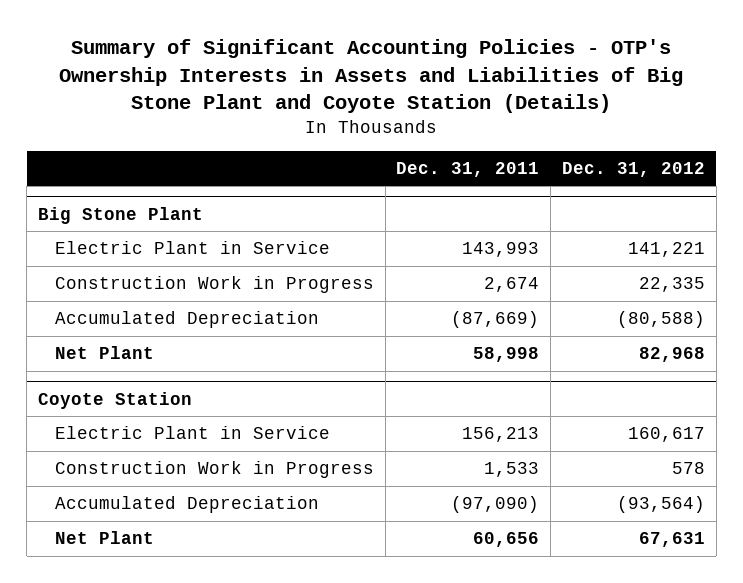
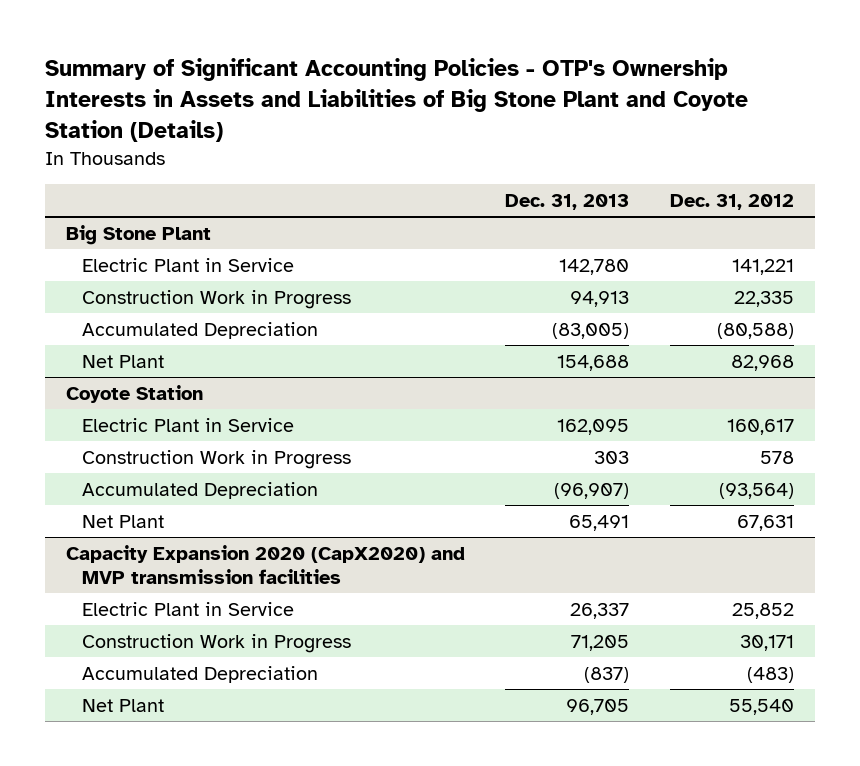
[396,161,540,177] Dec. 31, 2011 -> none
none -> [505,194,630,211] Dec. 31, 2013
none -> [65,544,465,585] Capacity Expansion 2020 (CapX2020) and MVP transmission facilities
none -> [81,601,294,616] Electric Plant in Service
none -> [81,633,351,653] Construction Work in Progress
none -> [81,665,318,683] Accumulated Depreciation
none -> [81,698,164,712] Net Plant

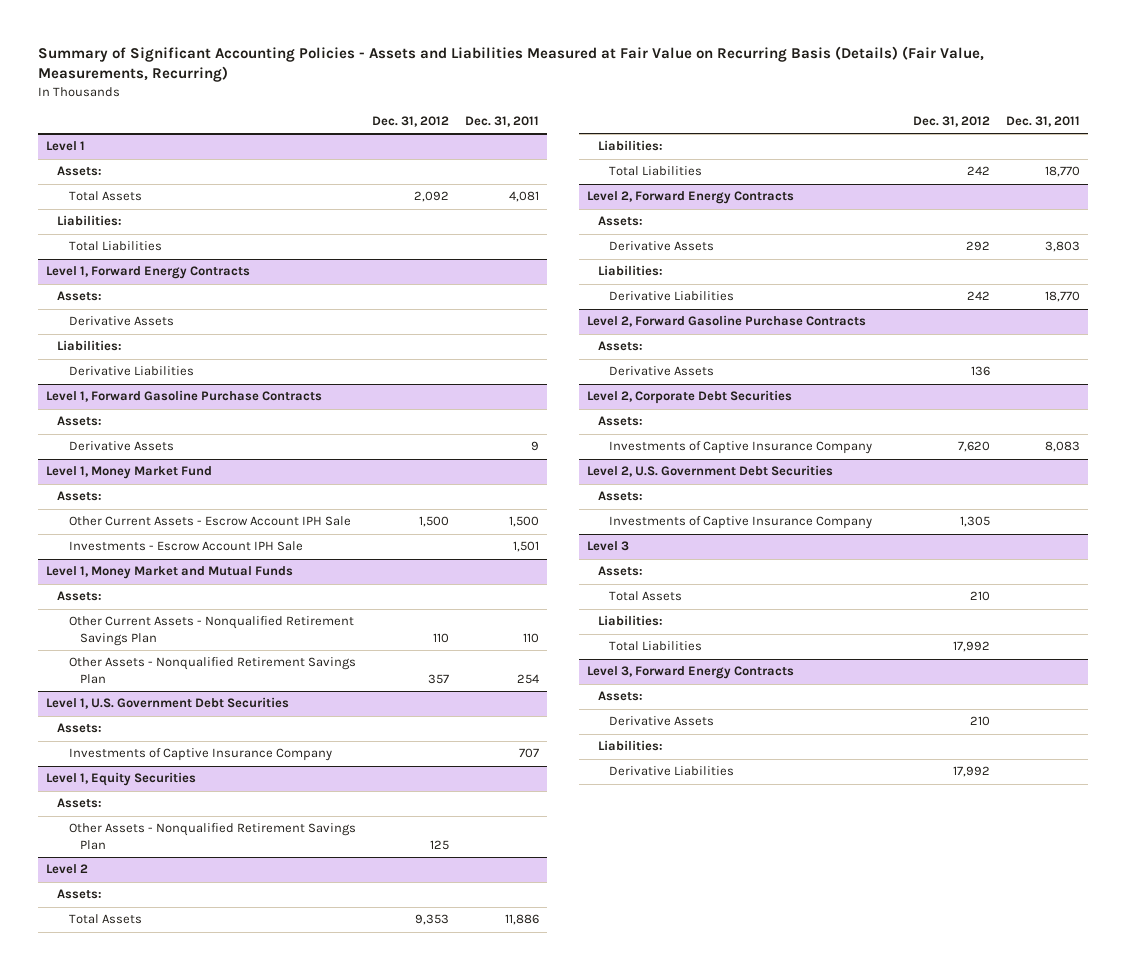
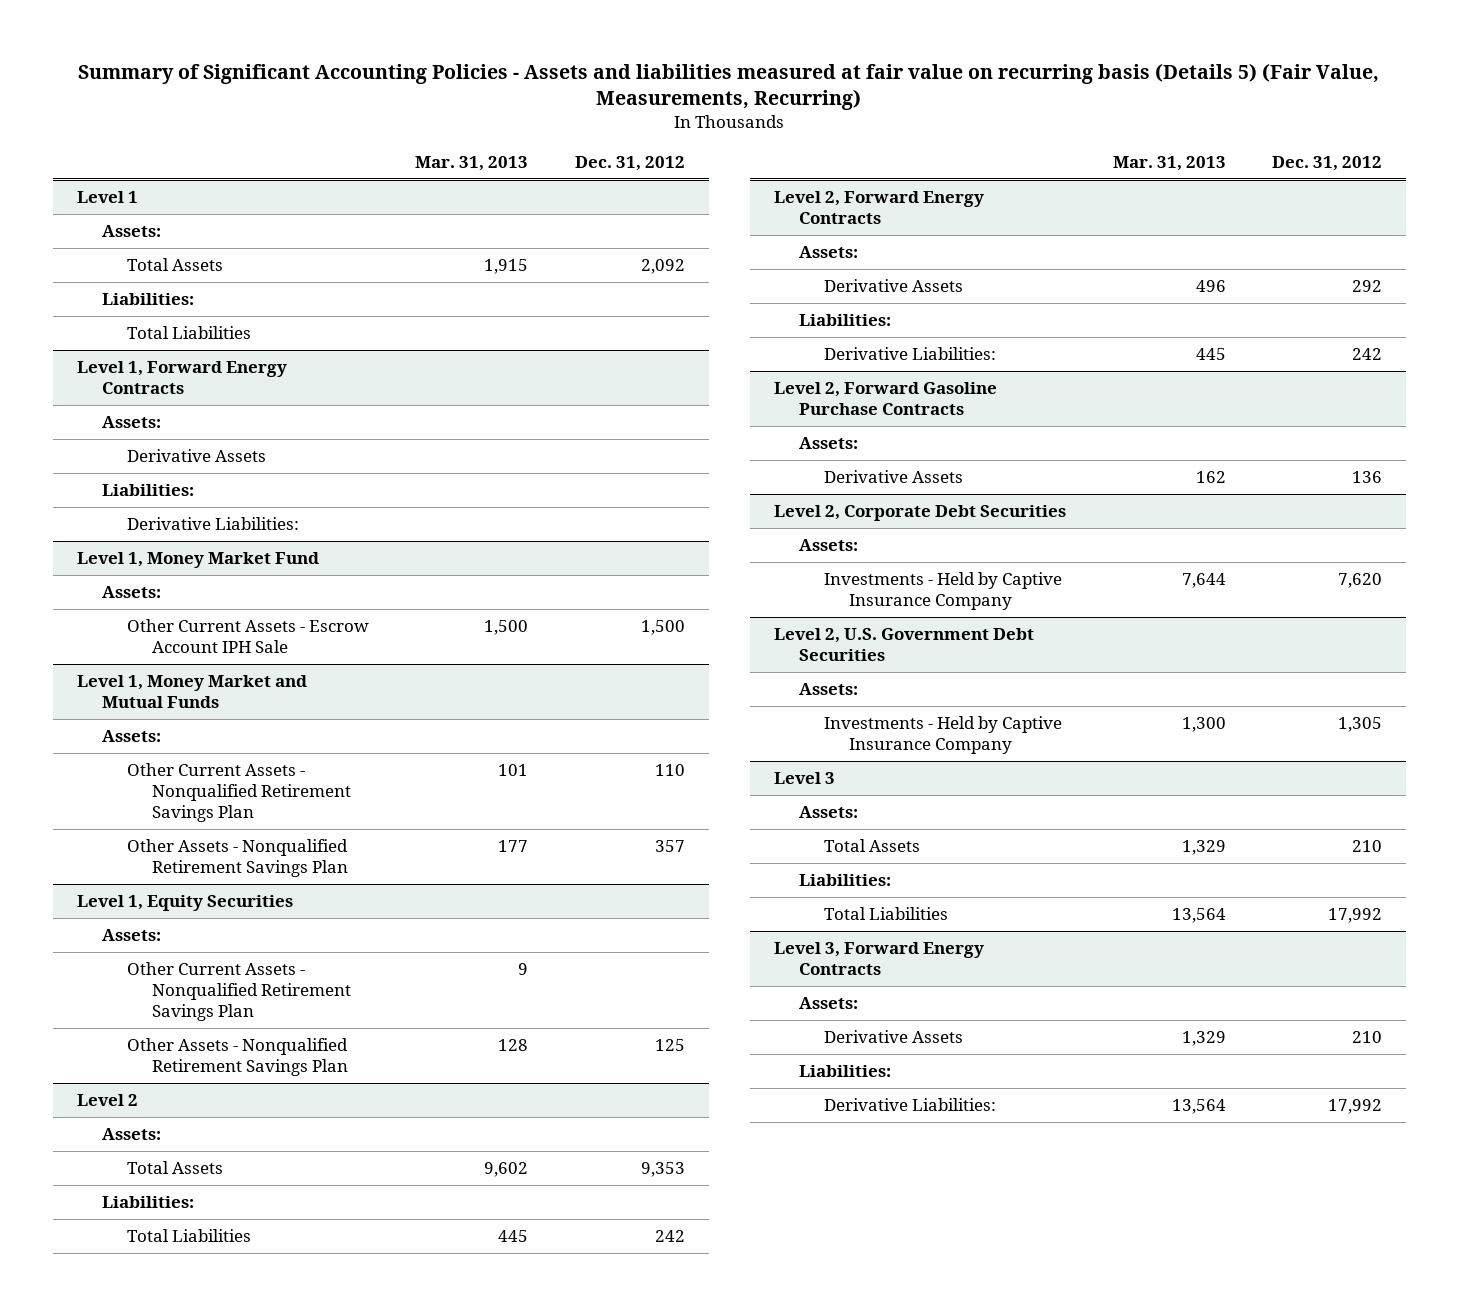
[38,46,985,83] Summary of Significant Accounting Policies - Assets and Liabilities Measured at Fair Value on Recurring Basis (Details) (Fair Value, Measurements, Recurring) -> [78,63,1380,111] Summary of Significant Accounting Policies - Assets and liabilities measured at fair value on recurring basis (Details 5) (Fair Value, Measurements, Recurring)
[464,115,539,127] Dec. 31, 2011 -> none
none -> [415,155,529,171] Mar. 31, 2013
[46,390,323,403] Level 1, Forward Gasoline Purchase Contracts -> none
[57,416,103,427] Assets: -> none
[68,441,174,452] Derivative Assets -> none
[68,366,194,377] Derivative Liabilities -> [126,517,299,531] Derivative Liabilities:
[68,541,303,552] Investments - Escrow Account IPH Sale -> none
[46,697,290,710] Level 1, U.S. Government Debt Securities -> none
[57,723,103,734] Assets: -> none
[68,748,332,762] Investments of Captive Insurance Company -> none
none -> [126,962,351,1022] Other Current Assets - Nonqualified Retirement Savings Plan
[609,291,735,302] Derivative Liabilities -> [823,347,996,361] Derivative Liabilities:
[609,441,873,455] Investments of Captive Insurance Company -> [823,572,1062,611] Investments - Held by Captive Insurance Company
[609,516,873,530] Investments of Captive Insurance Company -> [823,716,1062,755] Investments - Held by Captive Insurance Company
[609,766,735,777] Derivative Liabilities -> [823,1098,996,1112] Derivative Liabilities:

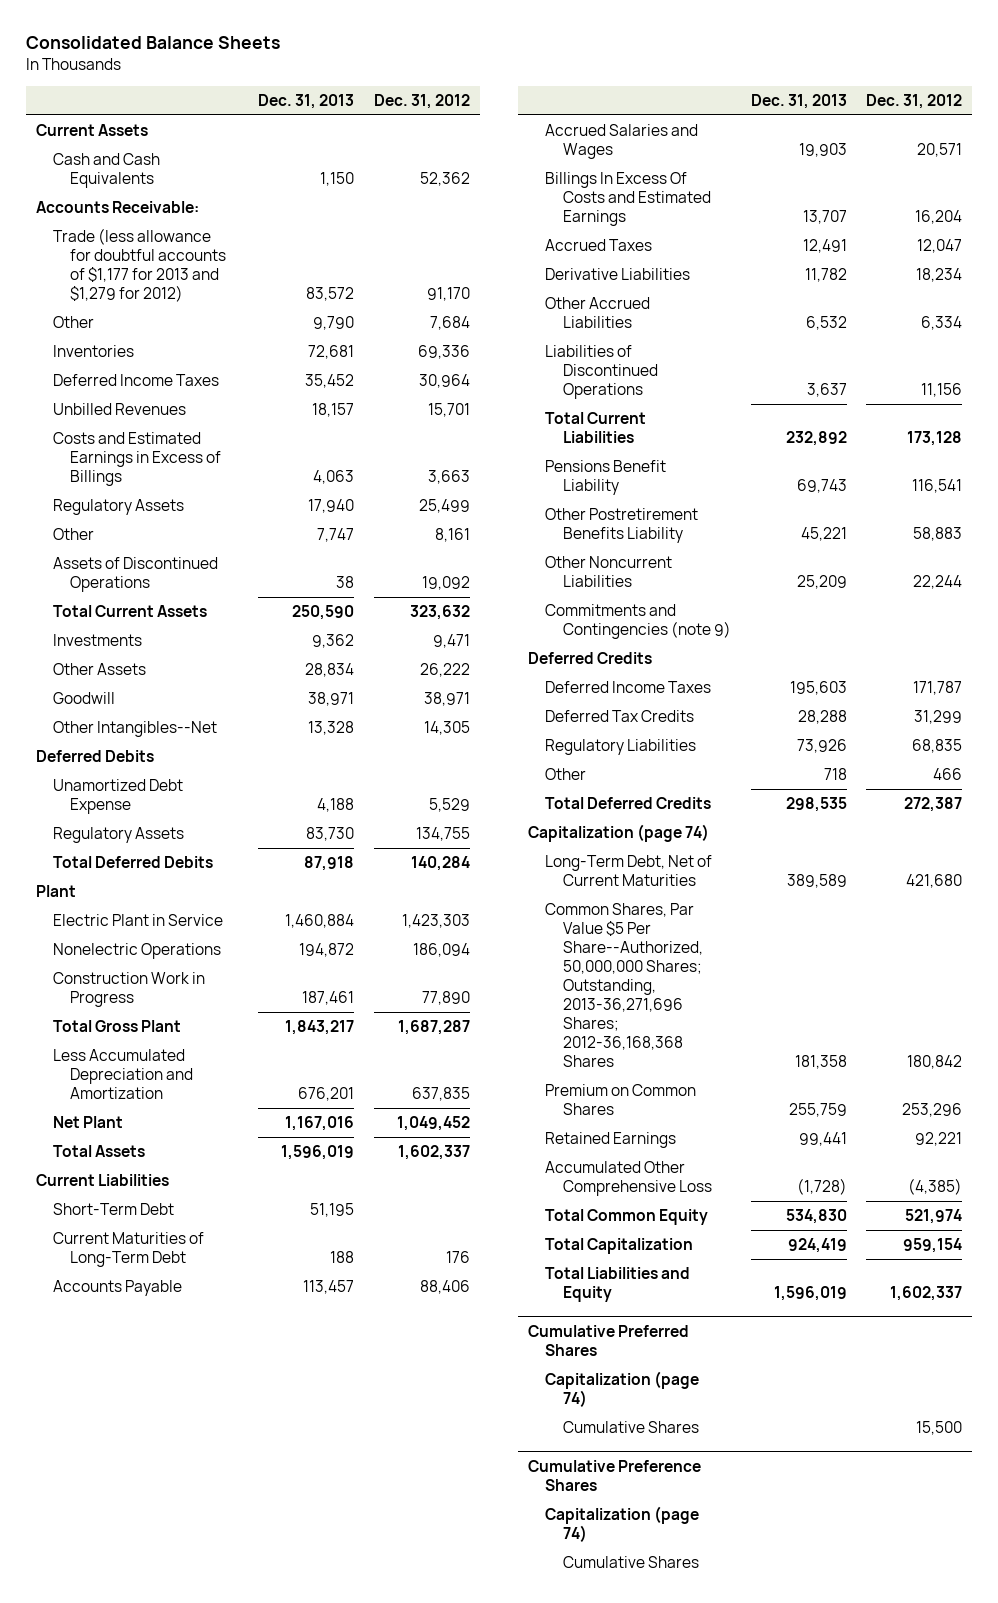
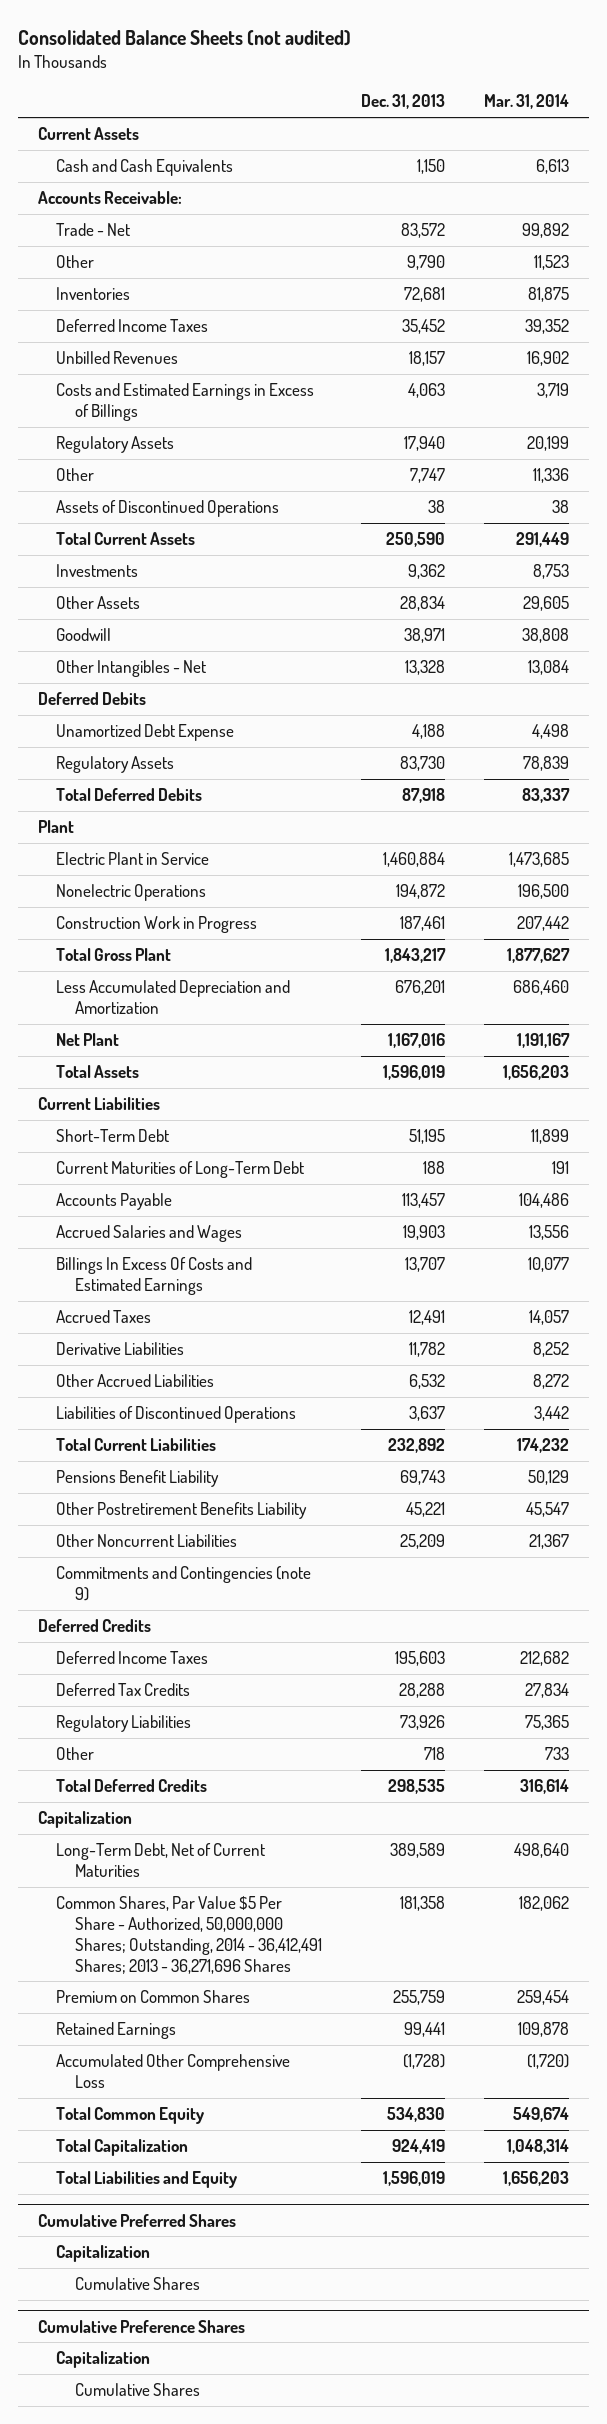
[25,36,280,50] Consolidated Balance Sheets -> [18,29,352,46] Consolidated Balance Sheets (not audited)
[373,93,470,109] Dec. 31, 2012 -> none
none -> [484,94,570,110] Mar. 31, 2014
[52,228,226,303] Trade (less allowance for doubtful accounts of $1,177 for 2013 and $1,279 for 2012) -> [56,223,131,237] Trade - Net
[52,721,217,738] Other Intangibles--Net -> [56,660,207,678] Other Intangibles - Net
[528,824,710,843] Capitalization (page 74) -> [37,1811,132,1829] Capitalization
[545,903,703,1068] Common Shares, Par Value $5 Per Share--Authorized, 50,000,000 Shares; Outstanding, 2013-36,271,696 Shares; 2012-36,168,368 Shares -> [56,1896,322,1974] Common Shares, Par Value $5 Per Share - Authorized, 50,000,000 Shares; Outstanding, 2014 - 36,412,491 Shares; 2013 - 36,271,696 Shares
[545,1371,700,1408] Capitalization (page 74) -> [56,2245,151,2263] Capitalization
[545,1506,700,1543] Capitalization (page 74) -> [56,2351,151,2369] Capitalization

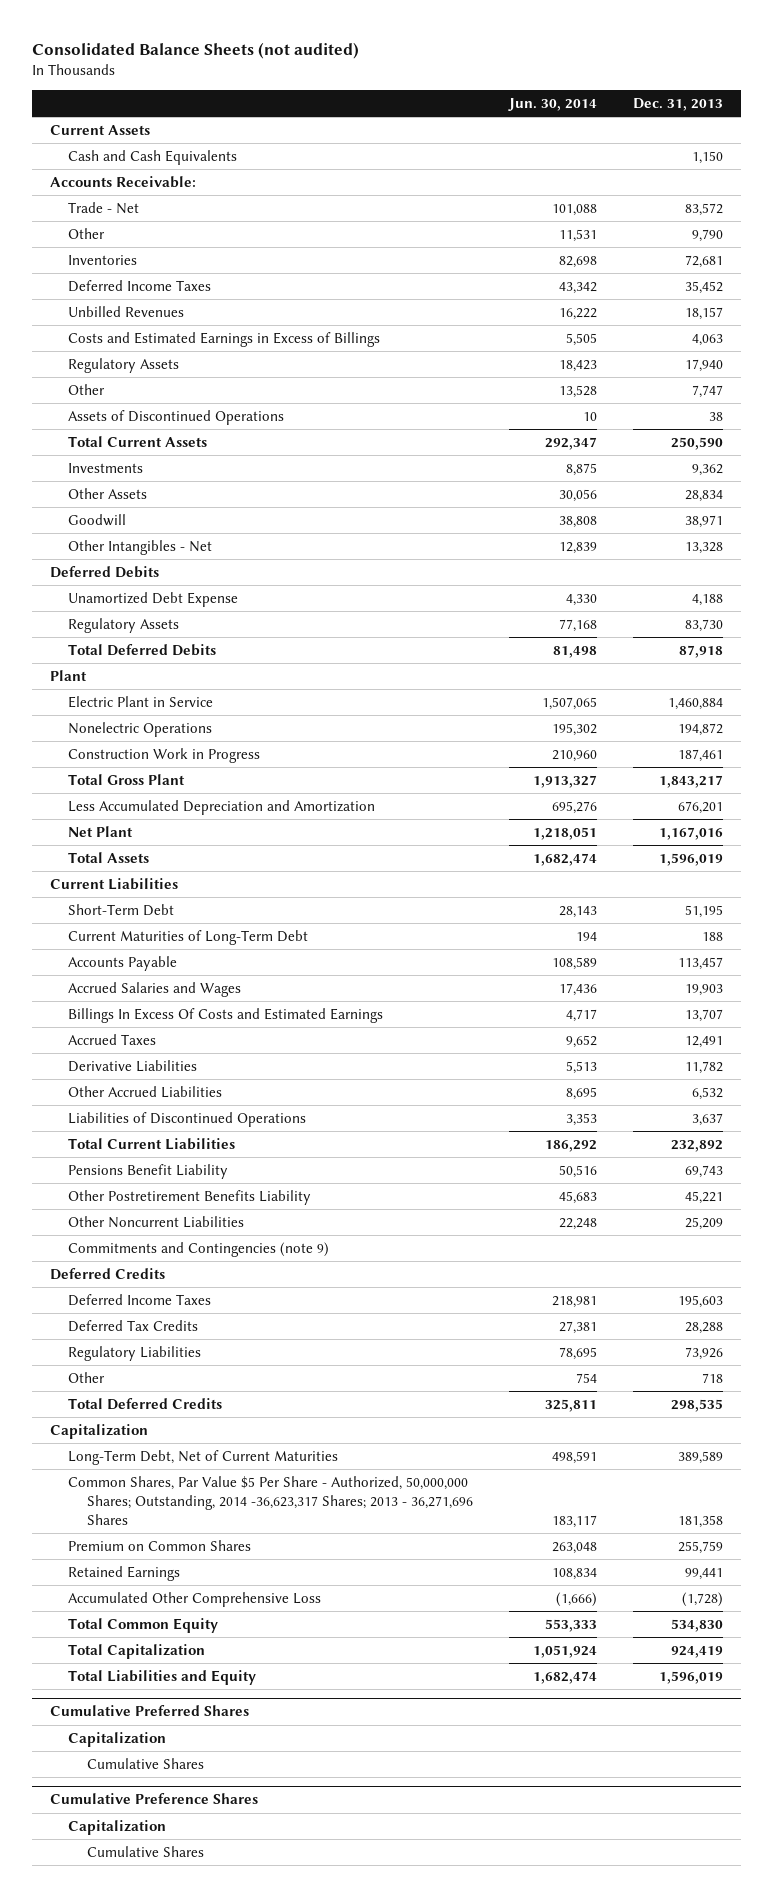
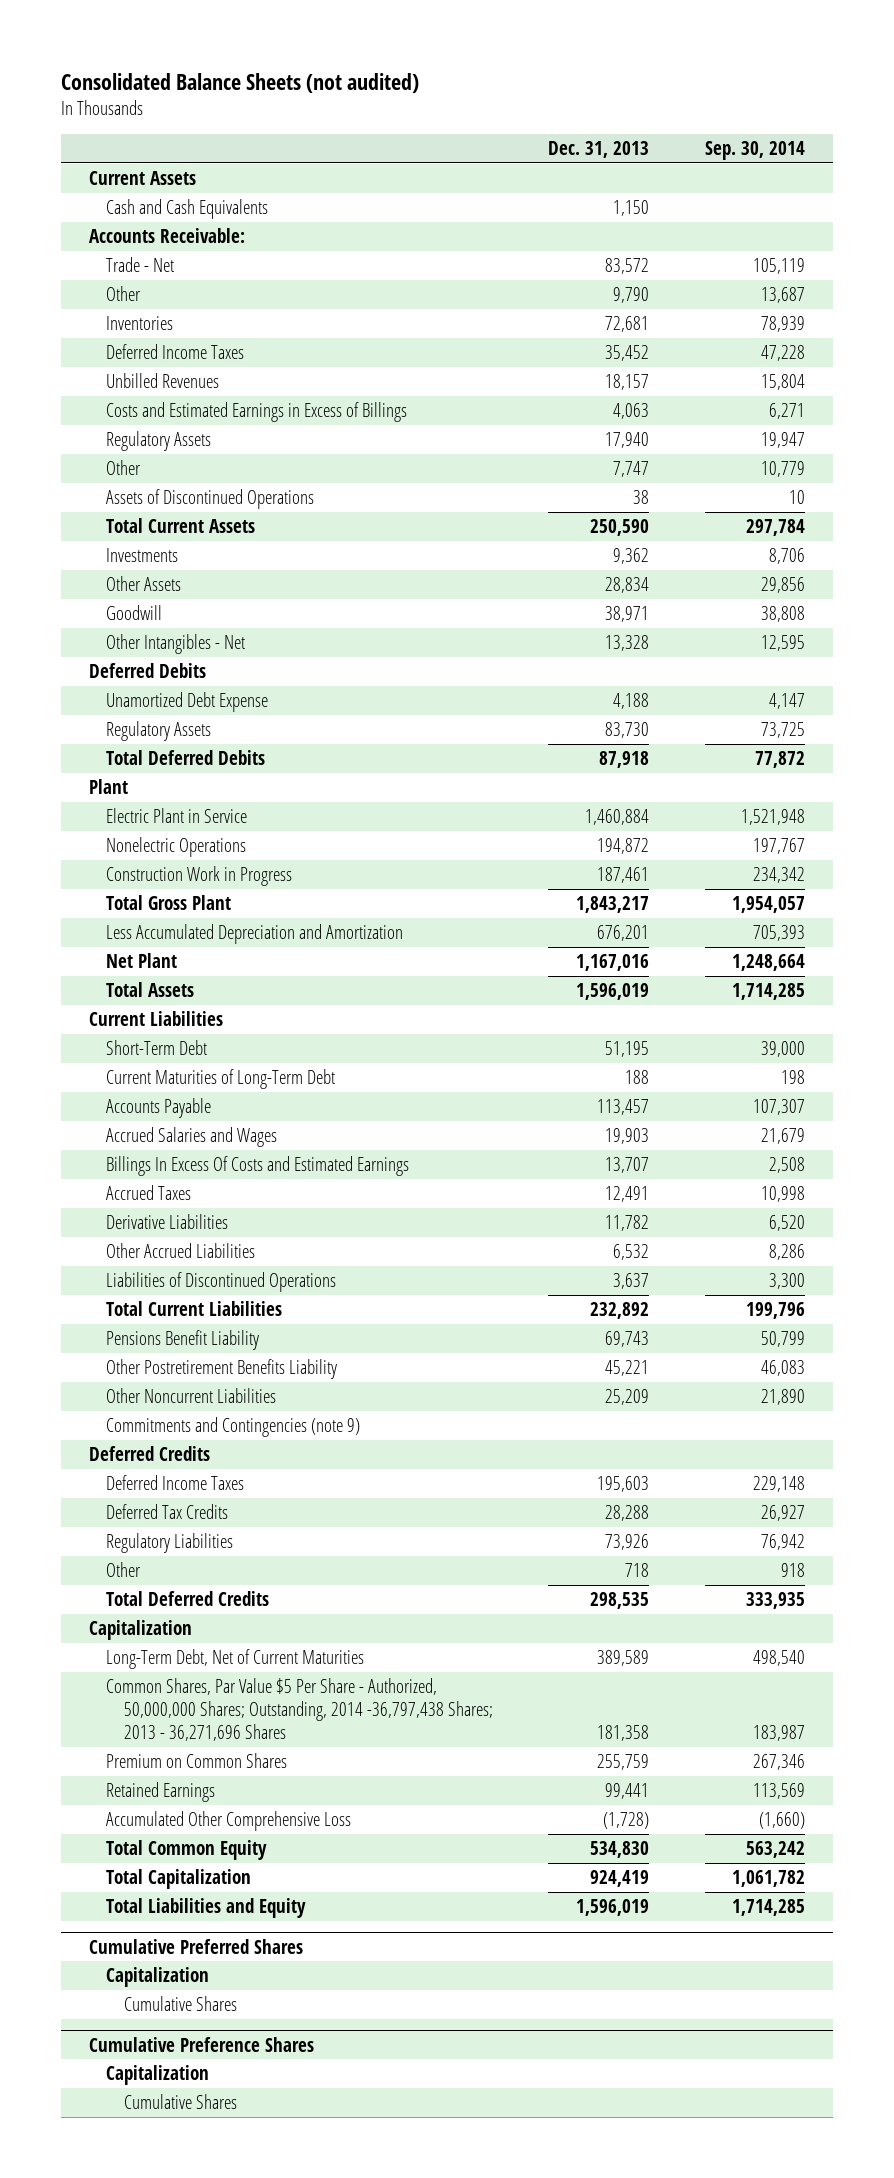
[508,97,598,111] Jun. 30, 2014 -> none
none -> [705,141,806,161] Sep. 30, 2014
[68,1475,474,1526] Common Shares, Par Value $5 Per Share - Authorized, 50,000,000 Shares; Outstanding, 2014 -36,623,317 Shares; 2013 - 36,271,696 Shares -> [106,1678,493,1742] Common Shares, Par Value $5 Per Share - Authorized, 50,000,000 Shares; Outstanding, 2014 -36,797,438 Shares; 2013 - 36,271,696 Shares

